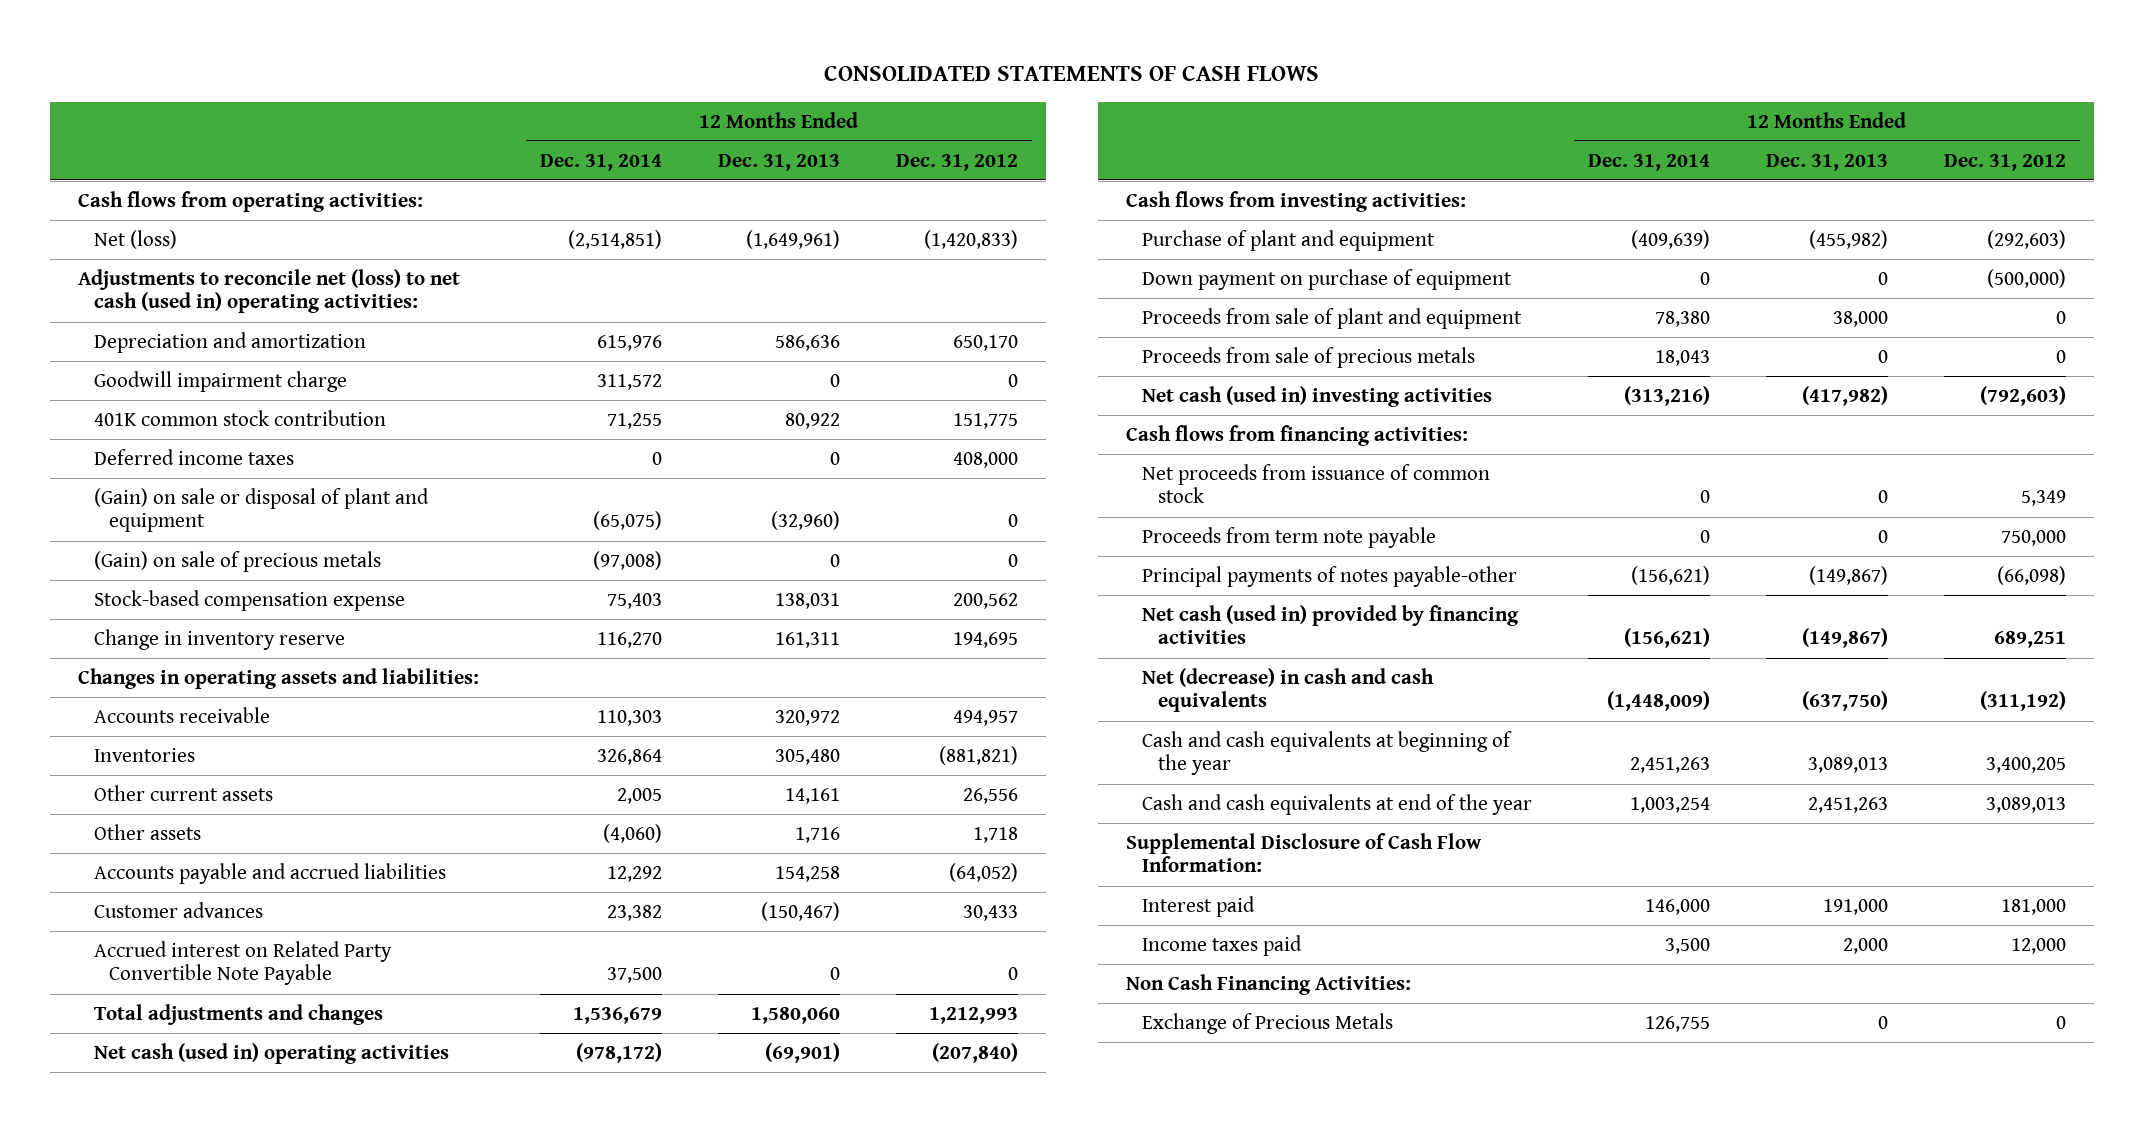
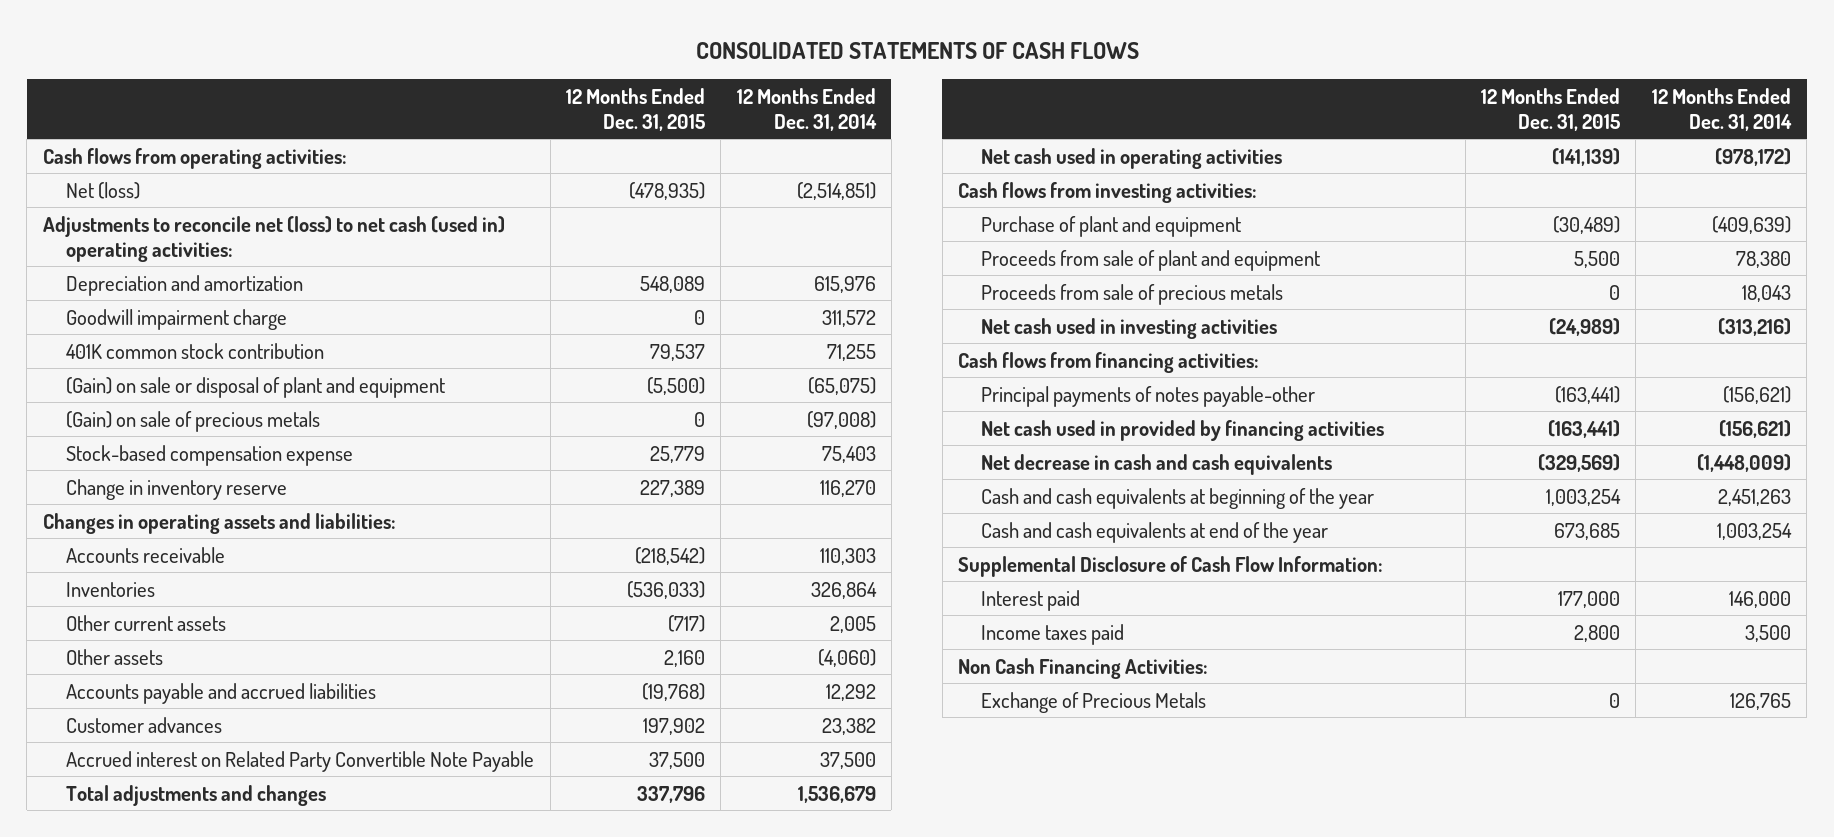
[717,153,840,171] Dec. 31, 2013 -> none
[896,153,1019,171] Dec. 31, 2012 -> none
none -> [565,87,705,131] 12 Months Ended Dec. 31, 2015
[93,448,294,465] Deferred income taxes -> none
[93,1042,449,1064] Net cash (used in) operating activities -> [981,147,1283,169] Net cash used in operating activities
[1141,268,1512,290] Down payment on purchase of equipment -> none
[1141,385,1492,407] Net cash (used in) investing activities -> [981,317,1278,339] Net cash used in investing activities
[1141,463,1490,504] Net proceeds from issuance of common stock -> none
[1141,526,1436,548] Proceeds from term note payable -> none
[1141,604,1519,645] Net cash (used in) provided by financing activities -> [981,419,1385,441] Net cash used in provided by financing activities
[1141,667,1434,713] Net (decrease) in cash and cash equivalents -> [981,453,1333,475] Net decrease in cash and cash equivalents
[1644,1015,1710,1032] 126,755 -> [1729,692,1791,710] 126,765

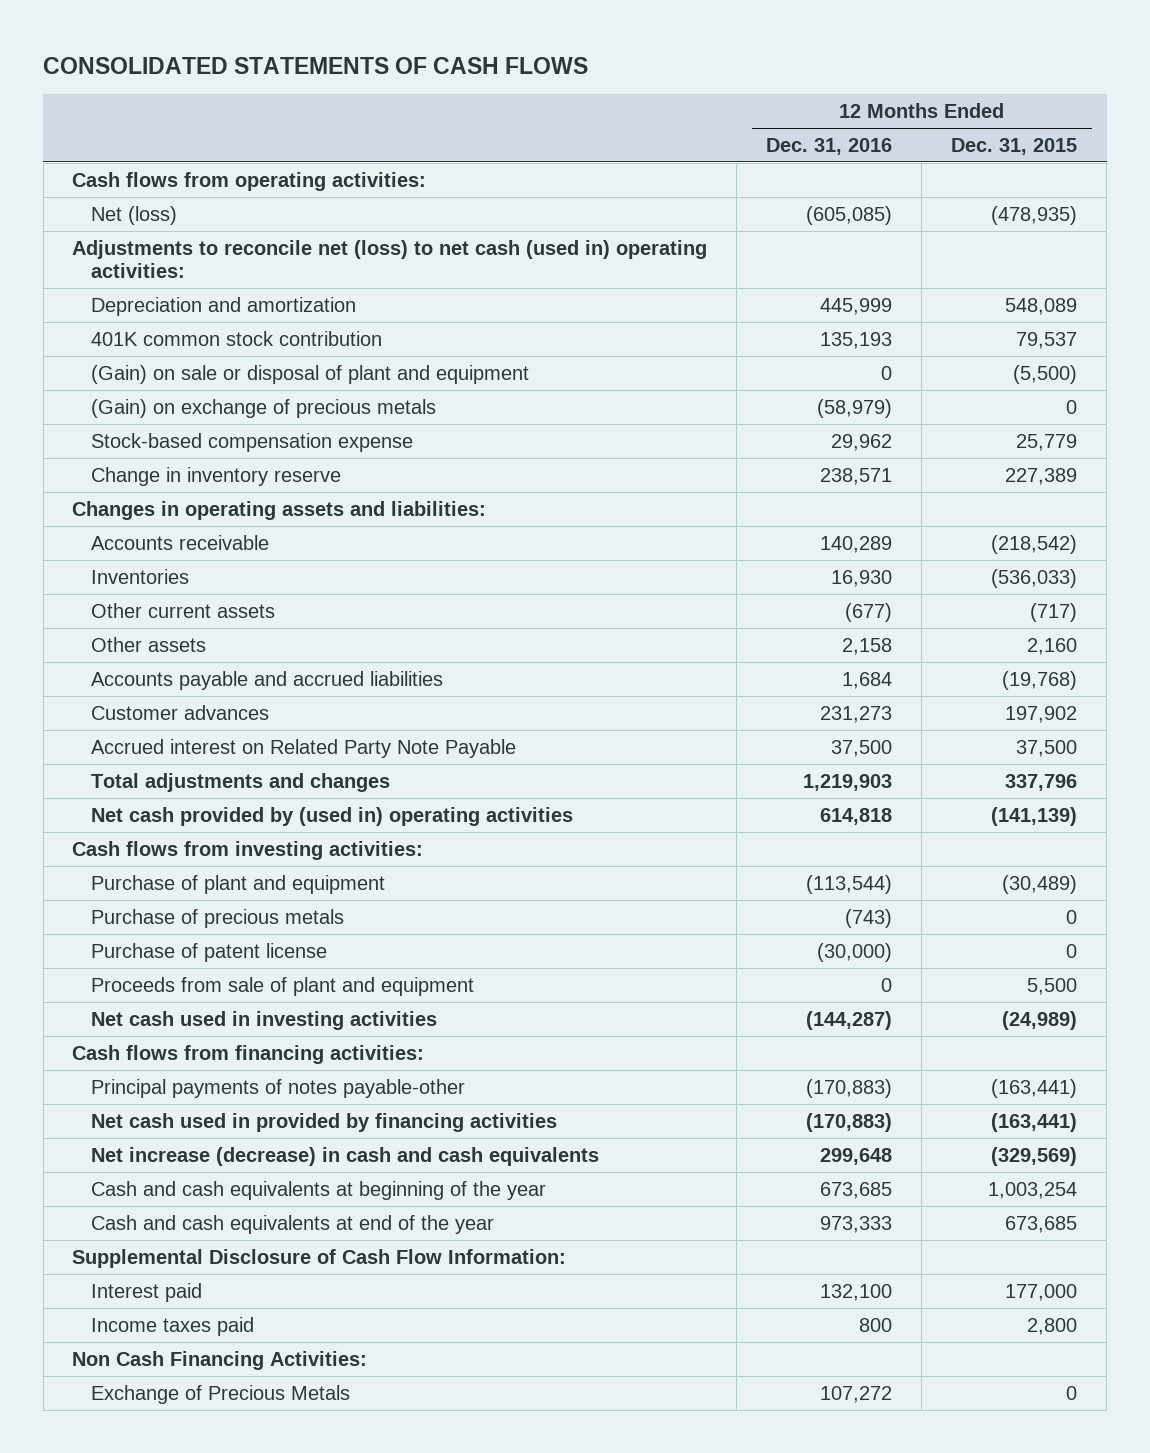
[736,87,877,131] 12 Months Ended Dec. 31, 2014 -> none
none -> [766,137,893,155] Dec. 31, 2016
[66,308,288,330] Goodwill impairment charge -> none
[66,410,321,432] (Gain) on sale of precious metals -> [91,398,437,418] (Gain) on exchange of precious metals
[66,750,535,772] Accrued interest on Related Party Convertible Note Payable -> [91,738,517,758] Accrued interest on Related Party Note Payable
[981,147,1283,169] Net cash used in operating activities -> [91,806,574,826] Net cash provided by (used in) operating activities
none -> [91,908,345,928] Purchase of precious metals
none -> [91,942,328,962] Purchase of patent license
[981,283,1284,305] Proceeds from sale of precious metals -> none
[981,453,1333,475] Net decrease in cash and cash equivalents -> [91,1146,600,1166] Net increase (decrease) in cash and cash equivalents

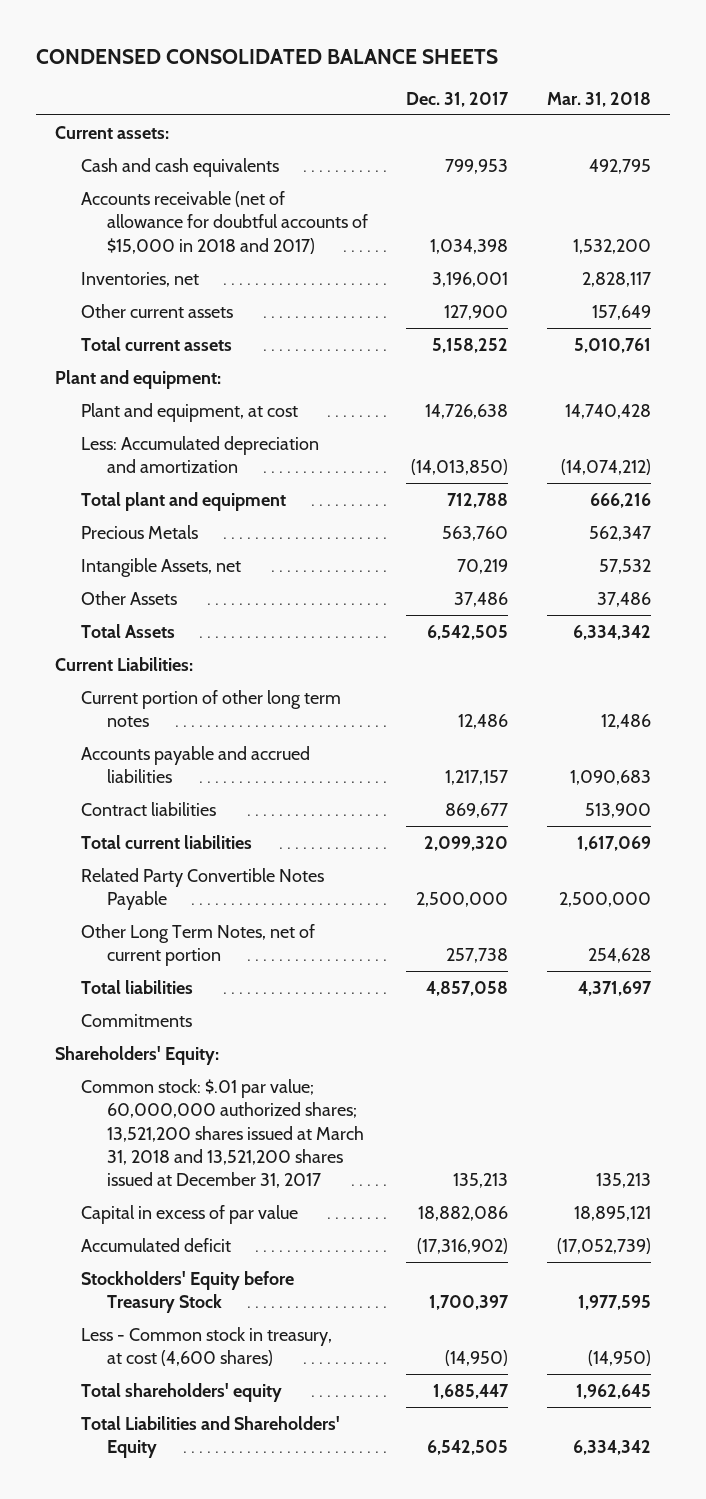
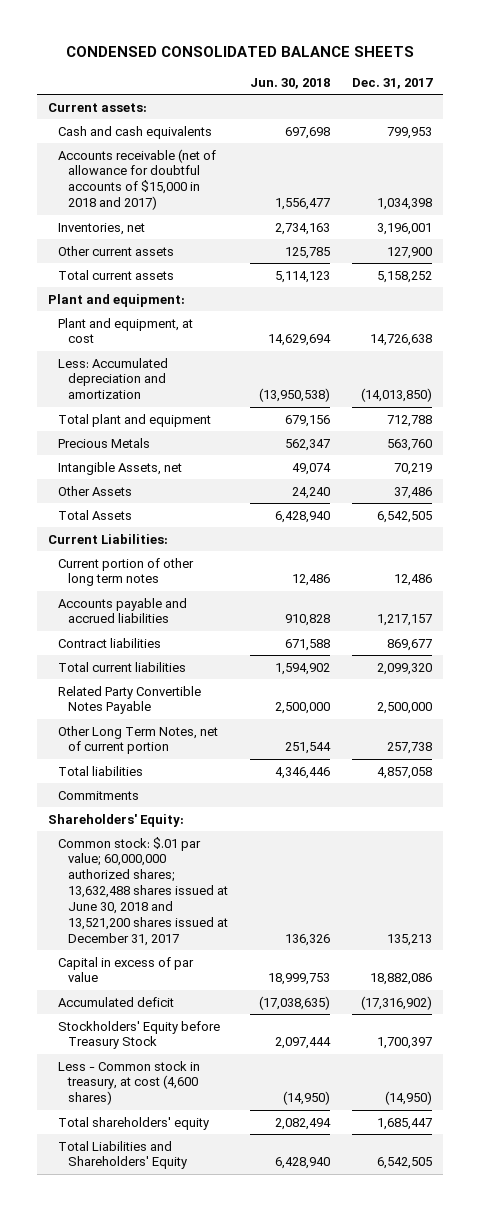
[546,91,651,107] Mar. 31, 2018 -> none
none -> [249,77,330,89] Jun. 30, 2018
[80,1078,364,1189] Common stock: $.01 par value; 60,000,000 authorized shares; 13,521,200 shares issued at March 31, 2018 and 13,521,200 shares issued at December 31, 2017 -> [57,836,228,946] Common stock: $.01 par value; 60,000,000 authorized shares; 13,632,488 shares issued at June 30, 2018 and 13,521,200 shares issued at December 31, 2017

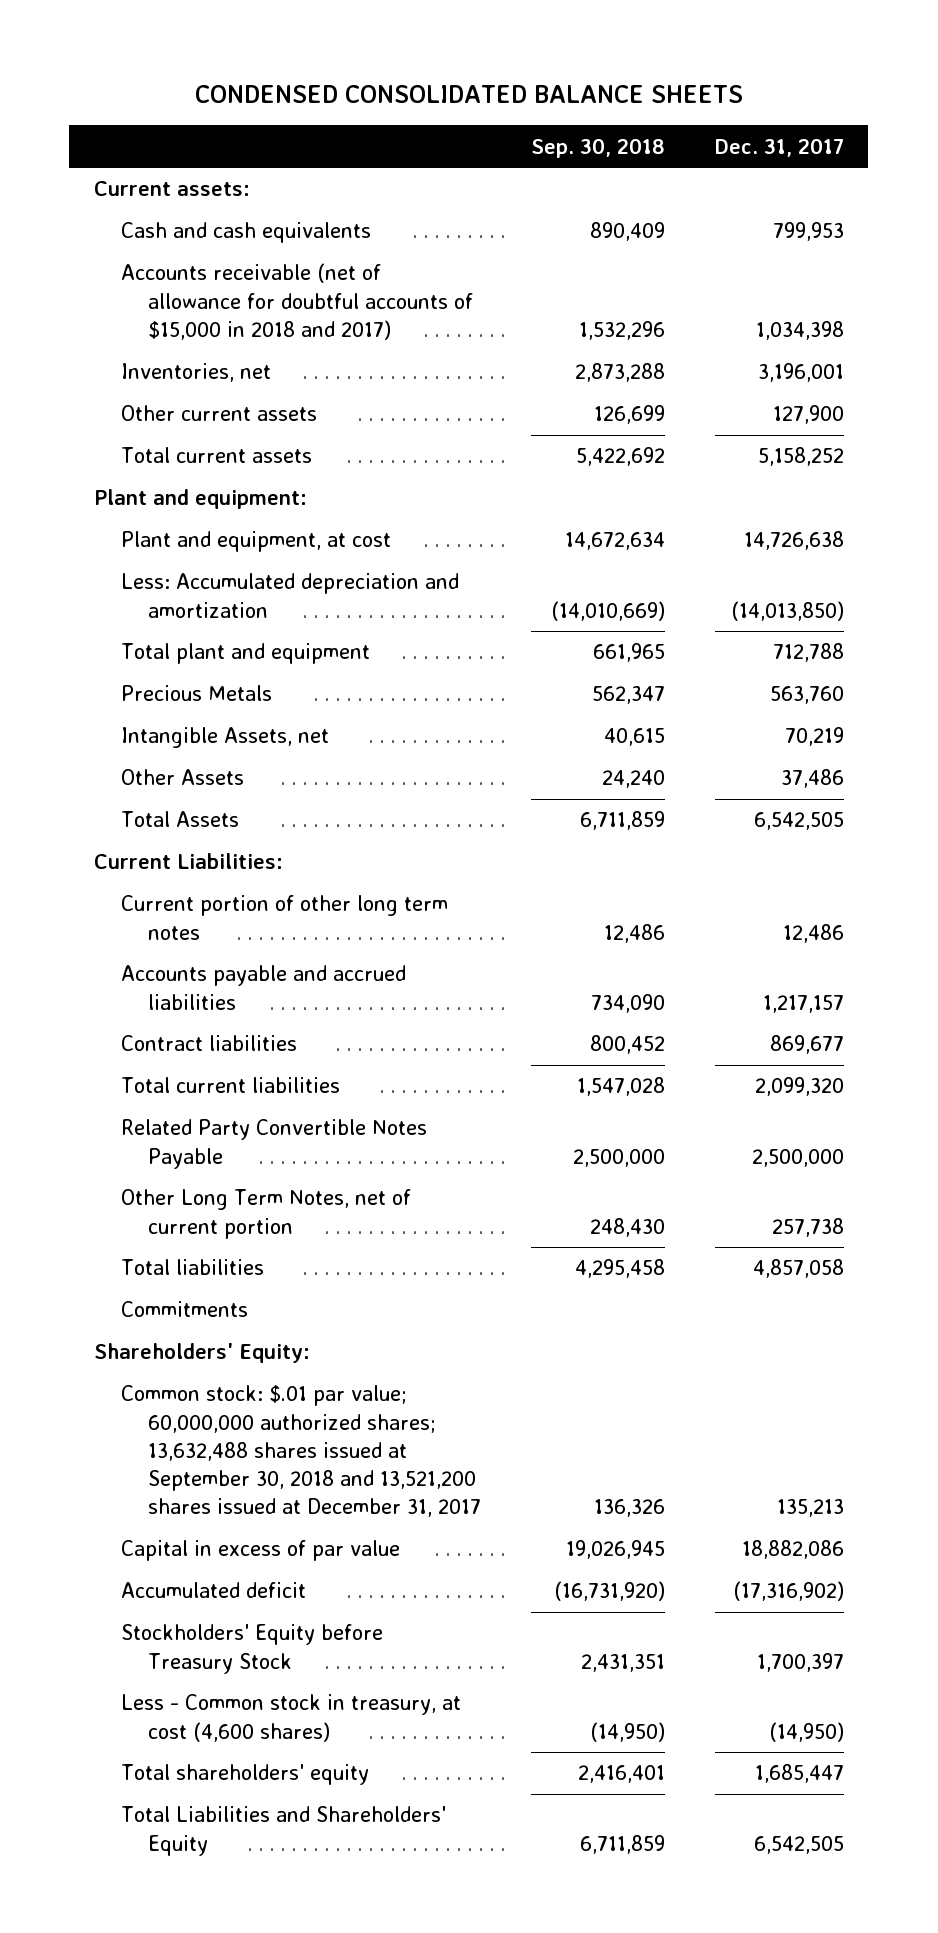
[249,77,330,89] Jun. 30, 2018 -> none
none -> [530,137,665,158] Sep. 30, 2018
[57,836,228,946] Common stock: $.01 par value; 60,000,000 authorized shares; 13,632,488 shares issued at June 30, 2018 and 13,521,200 shares issued at December 31, 2017 -> [121,1385,481,1518] Common stock: $.01 par value; 60,000,000 authorized shares; 13,632,488 shares issued at September 30, 2018 and 13,521,200 shares issued at December 31, 2017

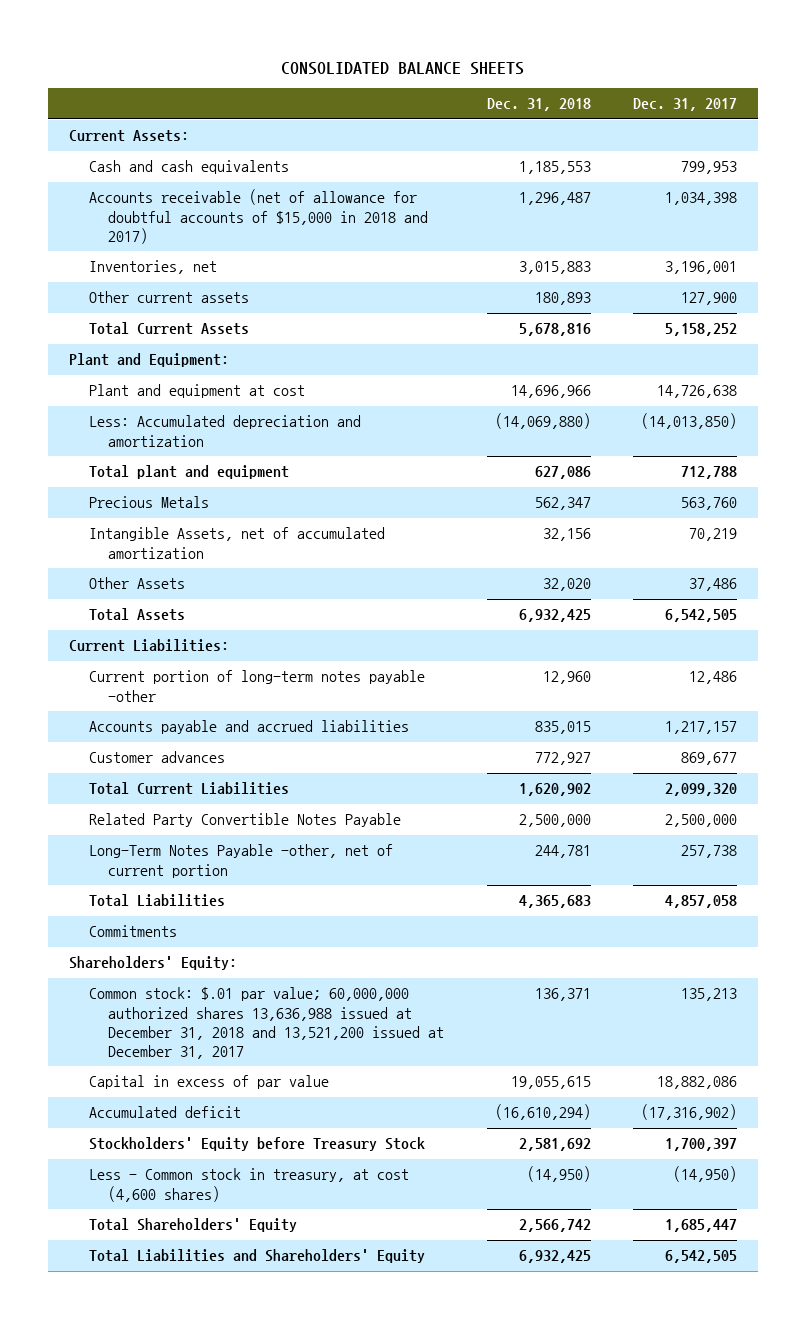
[194,85,743,104] CONDENSED CONSOLIDATED BALANCE SHEETS -> [281,61,525,75] CONSOLIDATED BALANCE SHEETS
[530,137,665,158] Sep. 30, 2018 -> none
none -> [486,98,591,112] Dec. 31, 2018
[94,181,251,197] Current assets: -> [69,130,190,143] Current Assets:
[121,447,313,464] Total current assets -> [88,322,249,336] Total Current Assets
[94,489,308,510] Plant and equipment: -> [69,353,230,368] Plant and Equipment:
[121,531,392,553] Plant and equipment, at cost -> [88,384,305,399] Plant and equipment at cost
[121,727,330,749] Intangible Assets, net -> [88,527,385,559] Intangible Assets, net of accumulated amortization
[121,895,449,940] Current portion of other long term notes -> [88,670,425,702] Current portion of long-term notes payable -other
[121,1035,298,1052] Contract liabilities -> [88,751,225,764] Customer advances
[121,1077,341,1094] Total current liabilities -> [88,782,289,796] Total Current Liabilities
[121,1189,412,1239] Other Long Term Notes, net of current portion -> [88,844,393,878] Long-Term Notes Payable -other, net of current portion
[121,1259,265,1276] Total liabilities -> [88,894,225,908] Total Liabilities
[121,1385,481,1518] Common stock: $.01 par value; 60,000,000 authorized shares; 13,632,488 shares issued at September 30, 2018 and 13,521,200 shares issued at December 31, 2017 -> [88,987,445,1060] Common stock: $.01 par value; 60,000,000 authorized shares 13,636,988 issued at December 31, 2018 and 13,521,200 issued at December 31, 2017
[121,1764,370,1786] Total shareholders' equity -> [88,1218,297,1233] Total Shareholders' Equity

